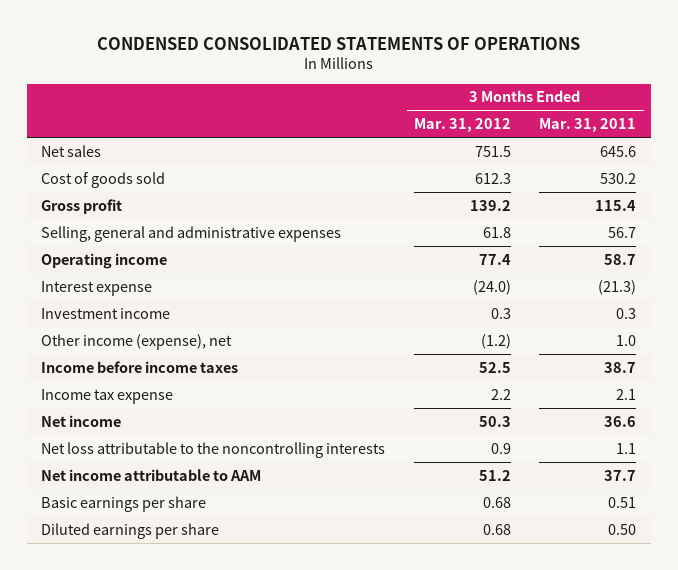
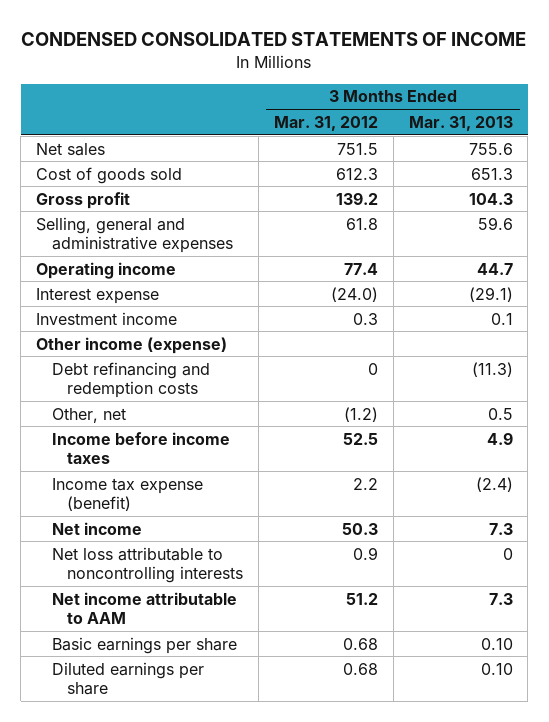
[96,36,580,50] CONDENSED CONSOLIDATED STATEMENTS OF OPERATIONS -> [21,31,527,46] CONDENSED CONSOLIDATED STATEMENTS OF INCOME
[539,118,637,133] Mar. 31, 2011 -> none
none -> [408,115,513,131] Mar. 31, 2013
none -> [36,336,228,354] Other income (expense)
none -> [51,361,210,398] Debt refinancing and redemption costs
[41,333,233,350] Other income (expense), net -> [51,407,126,423] Other, net
[41,388,174,404] Income tax expense -> [51,477,203,511] Income tax expense (benefit)
[41,441,386,458] Net loss attributable to the noncontrolling interests -> [51,546,244,583] Net loss attributable to noncontrolling interests

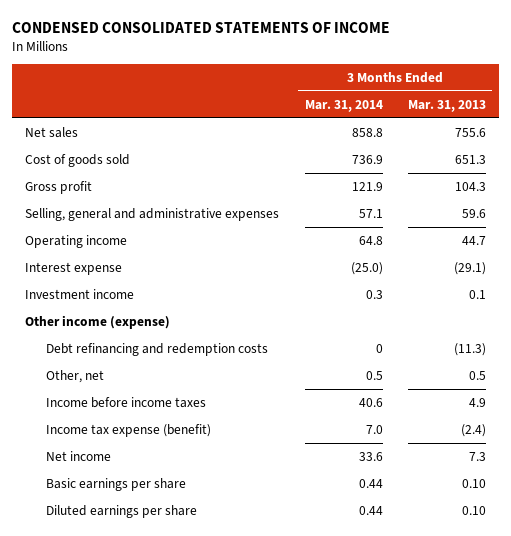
[273,115,378,131] Mar. 31, 2012 -> none
none -> [304,99,383,112] Mar. 31, 2014
[51,546,244,583] Net loss attributable to noncontrolling interests -> none
[51,591,237,624] Net income attributable to AAM -> none

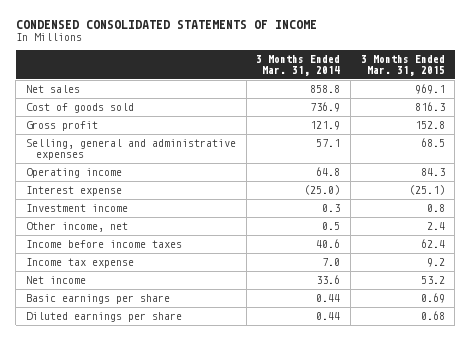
[408,99,487,112] Mar. 31, 2013 -> none
none -> [360,55,445,76] 3 Months Ended Mar. 31, 2015
[25,314,171,329] Other income (expense) -> none
[45,342,268,356] Debt refinancing and redemption costs -> none
[45,369,104,383] Other, net -> [25,221,128,232] Other income, net
[45,423,211,437] Income tax expense (benefit) -> [25,257,134,268] Income tax expense

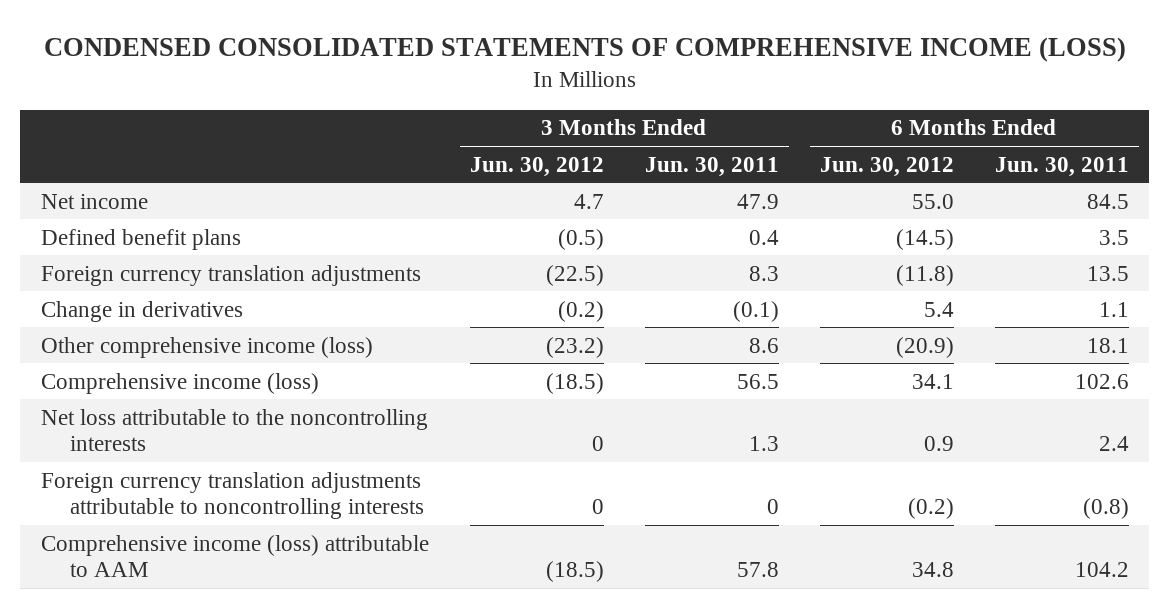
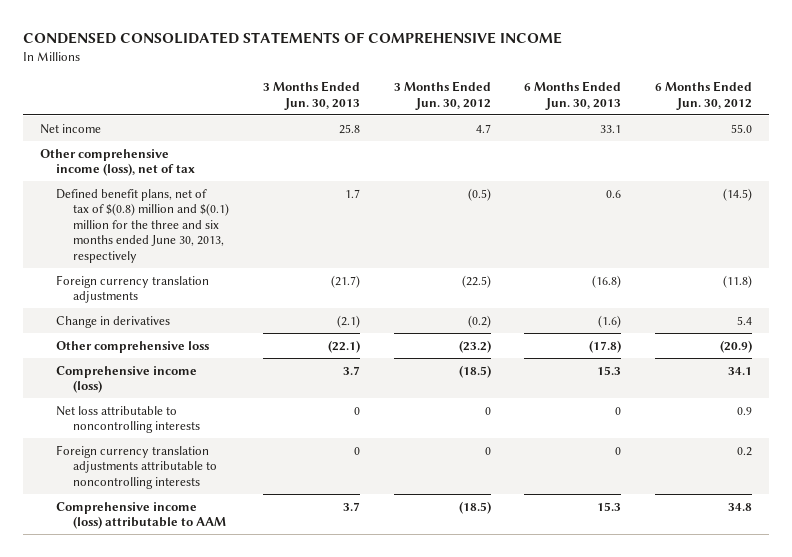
[43,36,1126,62] CONDENSED CONSOLIDATED STATEMENTS OF COMPREHENSIVE INCOME (LOSS) -> [22,32,562,45] CONDENSED CONSOLIDATED STATEMENTS OF COMPREHENSIVE INCOME
[644,156,779,177] Jun. 30, 2011 -> none
[994,156,1129,177] Jun. 30, 2011 -> none
none -> [262,81,360,110] 3 Months Ended Jun. 30, 2013
none -> [524,81,622,110] 6 Months Ended Jun. 30, 2013
none -> [39,148,196,177] Other comprehensive income (loss), net of tax
[40,228,241,250] Defined benefit plans -> [56,188,230,263] Defined benefit plans, net of tax of $(0.8) million and $(0.1) million for the three and six months ended June 30, 2013, respectively
[40,336,373,358] Other comprehensive income (loss) -> [56,340,210,353] Other comprehensive loss
[40,408,428,452] Net loss attributable to the noncontrolling interests -> [56,405,201,434] Net loss attributable to noncontrolling interests
[907,498,954,520] (0.2) -> [737,446,753,456] 0.2

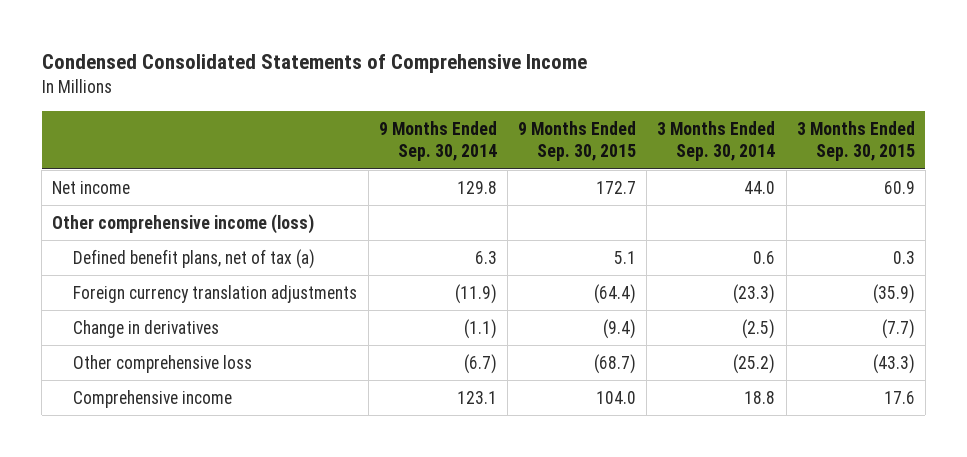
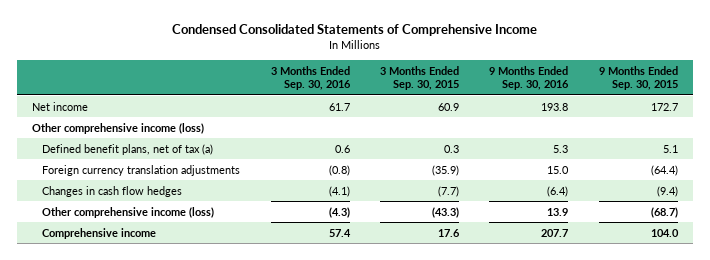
[378,120,497,162] 9 Months Ended Sep. 30, 2014 -> none
[657,120,776,162] 3 Months Ended Sep. 30, 2014 -> none
none -> [270,65,351,91] 3 Months Ended Sep. 30, 2016
none -> [489,65,570,91] 9 Months Ended Sep. 30, 2016
[73,319,220,338] Change in derivatives -> [42,185,183,197] Changes in cash flow hedges
[73,354,253,373] Other comprehensive loss -> [42,206,215,218] Other comprehensive income (loss)

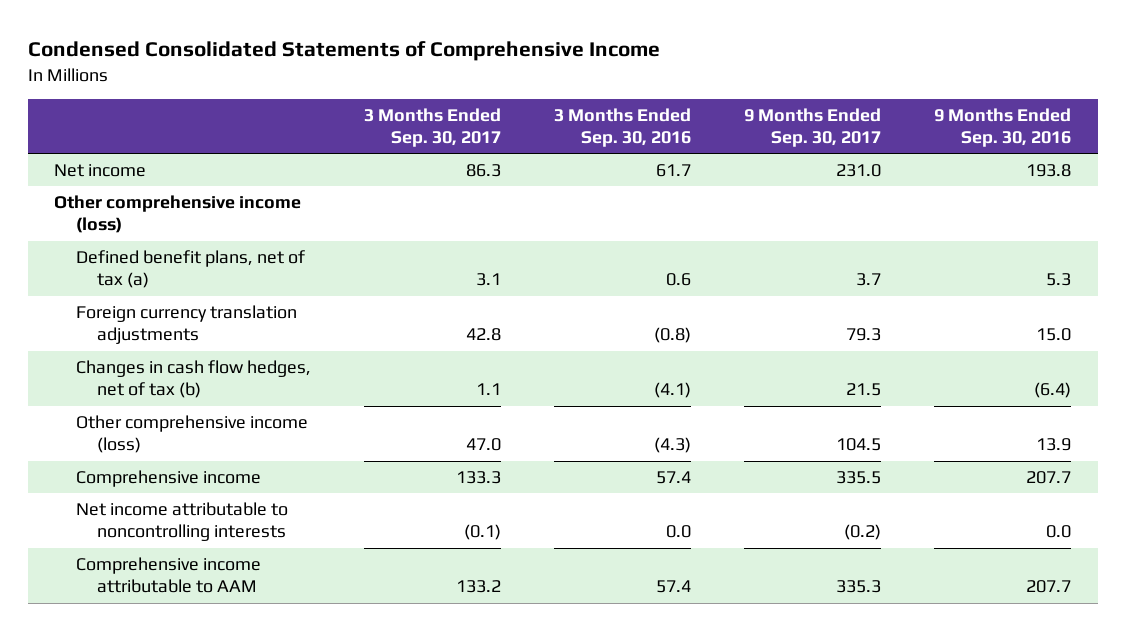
[380,65,460,91] 3 Months Ended Sep. 30, 2015 -> none
[598,65,678,91] 9 Months Ended Sep. 30, 2015 -> none
none -> [364,107,502,148] 3 Months Ended Sep. 30, 2017
none -> [744,107,882,148] 9 Months Ended Sep. 30, 2017
[42,185,183,197] Changes in cash flow hedges -> [75,359,311,399] Changes in cash flow hedges, net of tax (b)
none -> [75,501,288,542] Net income attributable to noncontrolling interests
none -> [75,556,261,594] Comprehensive income attributable to AAM

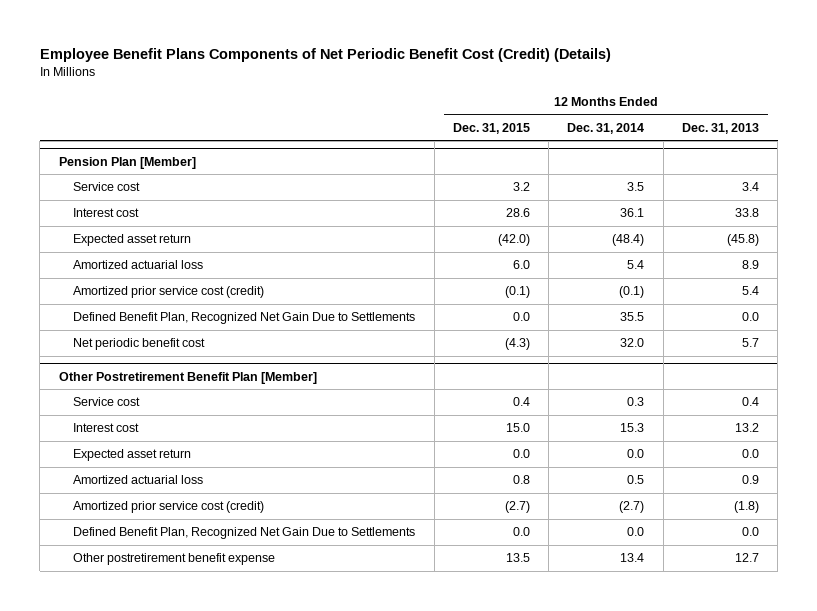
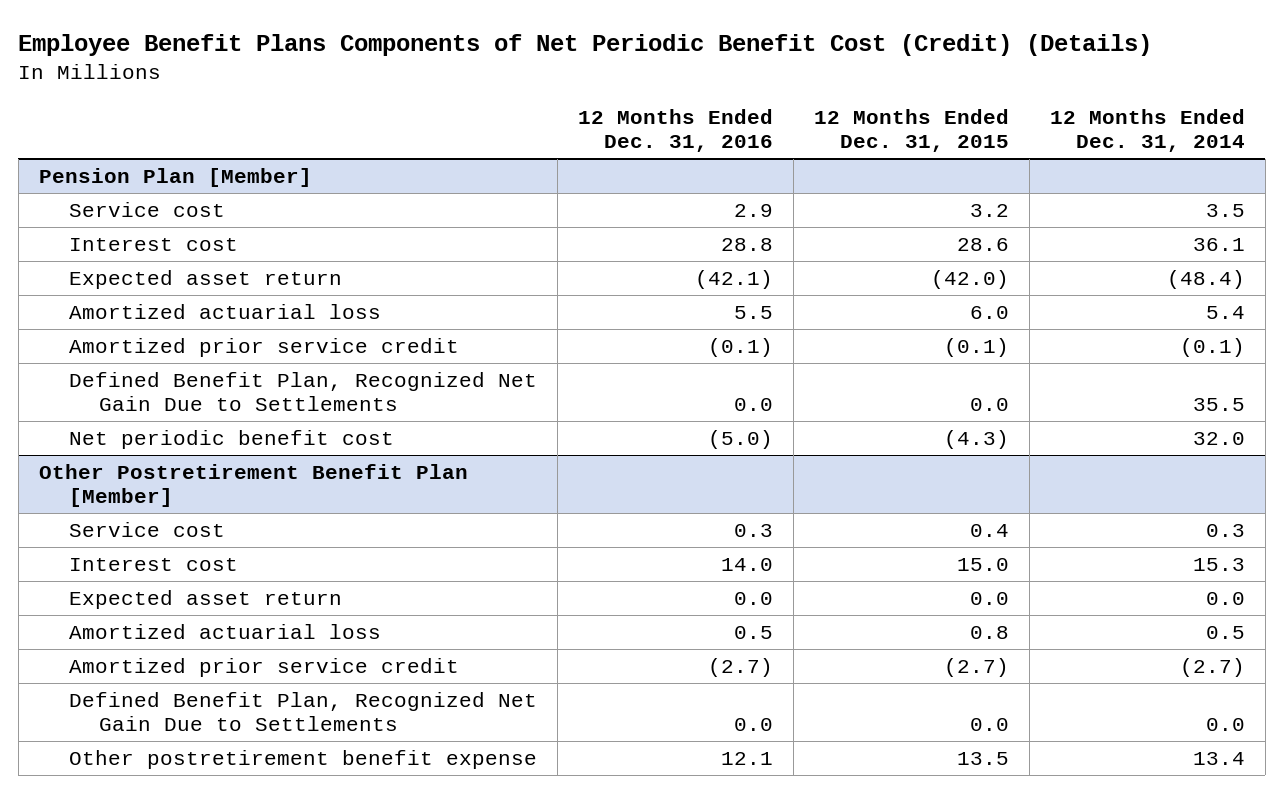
[681,122,759,134] Dec. 31, 2013 -> none
none -> [577,108,773,153] 12 Months Ended Dec. 31, 2016
[73,286,265,299] Amortized prior service cost (credit) -> [68,337,459,357] Amortized prior service credit
[73,501,265,514] Amortized prior service cost (credit) -> [68,657,459,677] Amortized prior service credit

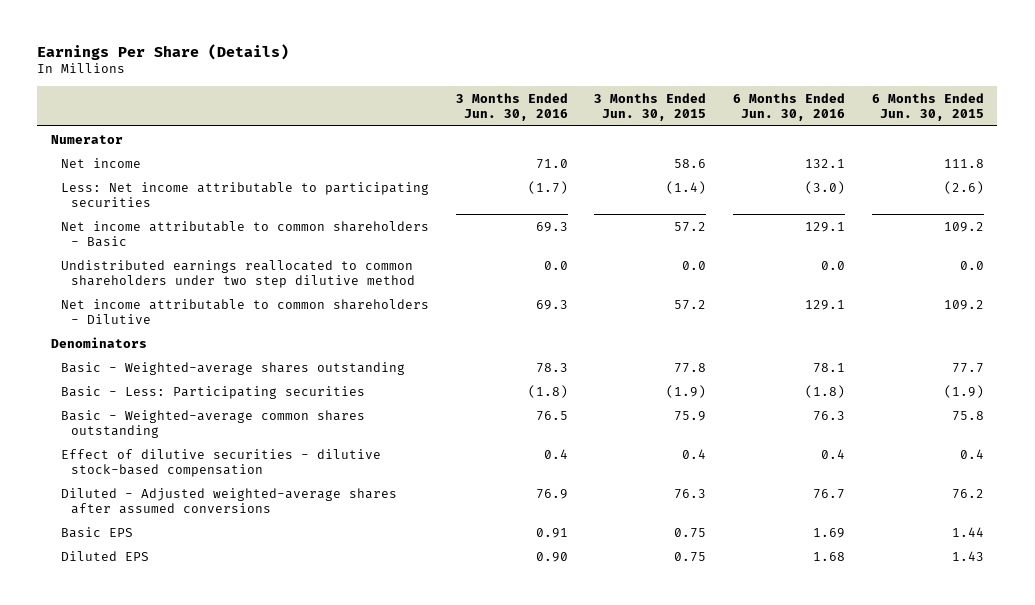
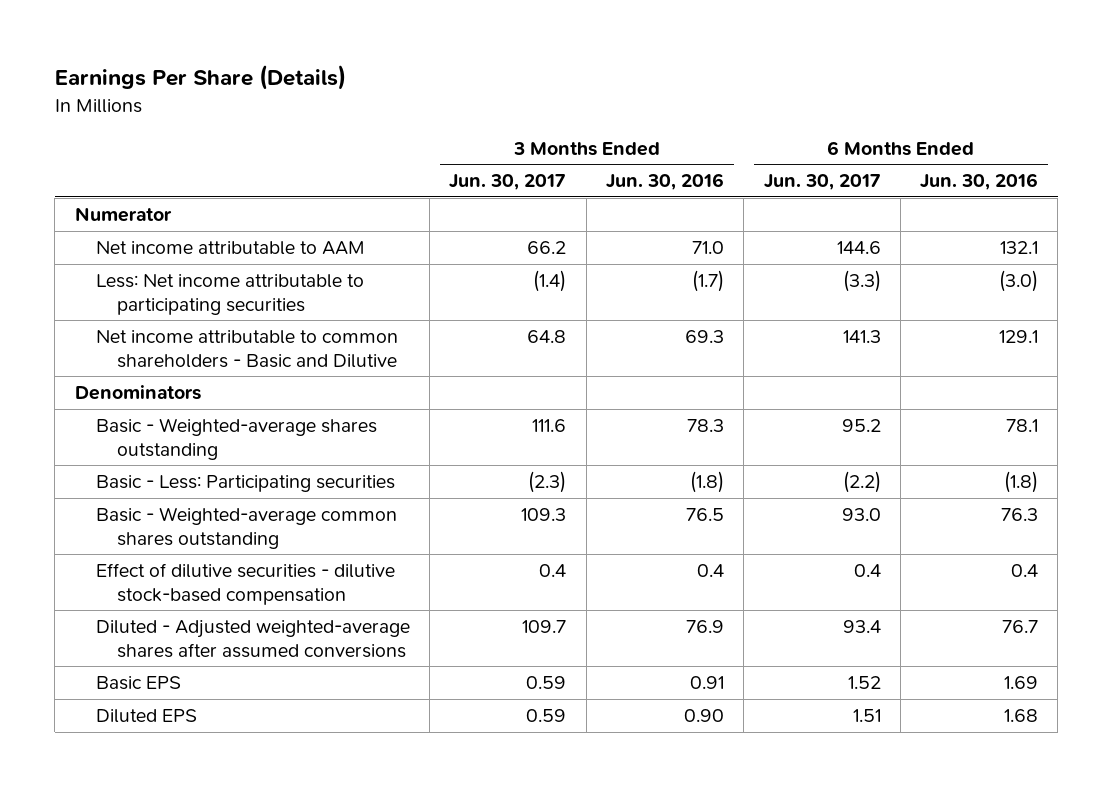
[594,92,707,121] 3 Months Ended Jun. 30, 2015 -> none
[872,92,985,121] 6 Months Ended Jun. 30, 2015 -> none
none -> [449,174,567,191] Jun. 30, 2017
none -> [763,174,881,191] Jun. 30, 2017
[60,157,141,168] Net income -> [95,240,365,255] Net income attributable to AAM
[60,220,429,247] Net income attributable to common shareholders - Basic -> none
[60,259,415,288] Undistributed earnings reallocated to common shareholders under two step dilutive method -> none
[60,298,429,324] Net income attributable to common shareholders - Dilutive -> [95,329,398,368] Net income attributable to common shareholders - Basic and Dilutive

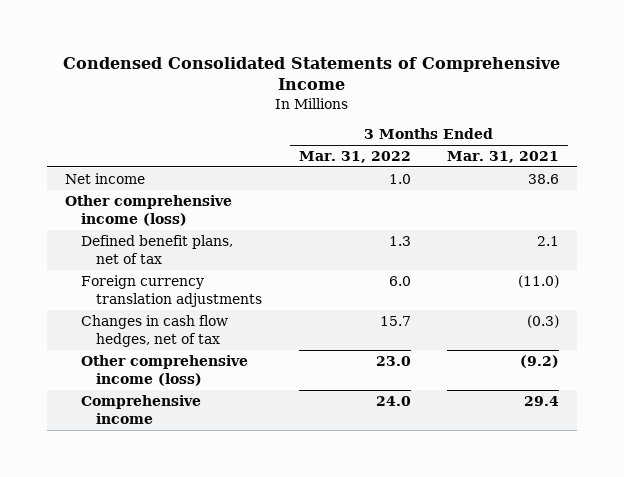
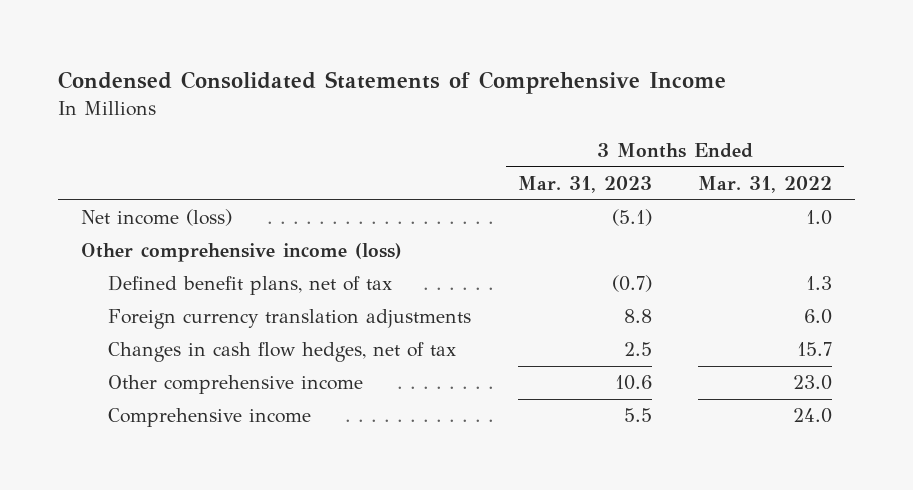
[447,151,560,164] Mar. 31, 2021 -> none
none -> [517,176,652,194] Mar. 31, 2023
[65,173,146,185] Net income -> [81,209,233,227] Net income (loss)
[80,355,248,386] Other comprehensive income (loss) -> [108,375,364,395] Other comprehensive income

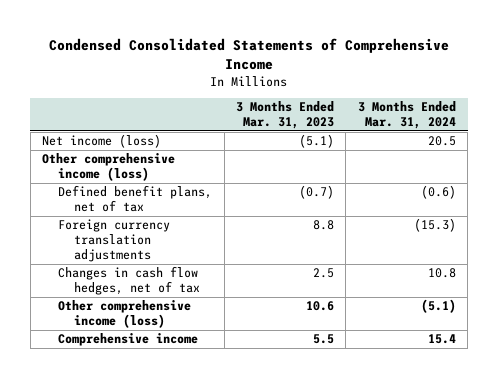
[698,176,833,194] Mar. 31, 2022 -> none
none -> [357,101,456,130] 3 Months Ended Mar. 31, 2024
[108,375,364,395] Other comprehensive income -> [58,300,192,329] Other comprehensive income (loss)

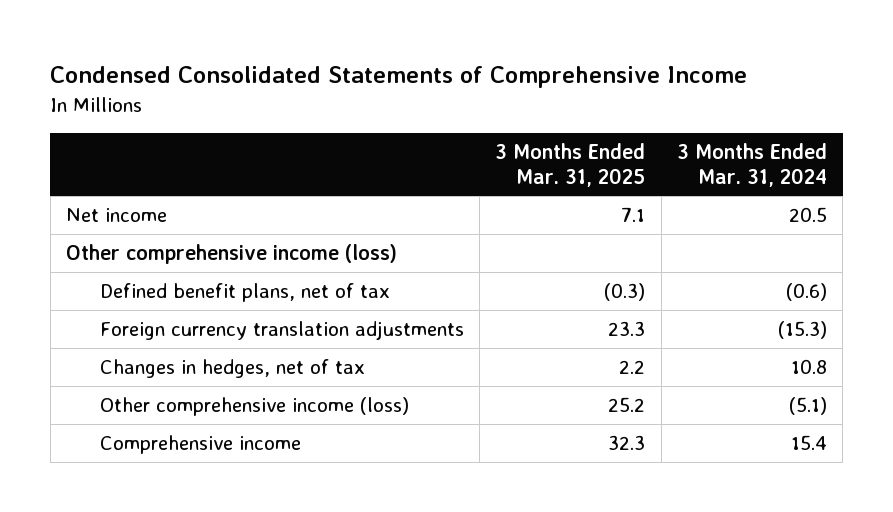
[236,101,335,130] 3 Months Ended Mar. 31, 2023 -> none
none -> [495,143,646,187] 3 Months Ended Mar. 31, 2025
[42,134,162,149] Net income (loss) -> [66,208,168,223] Net income
[58,266,201,296] Changes in cash flow hedges, net of tax -> [99,359,365,379] Changes in hedges, net of tax

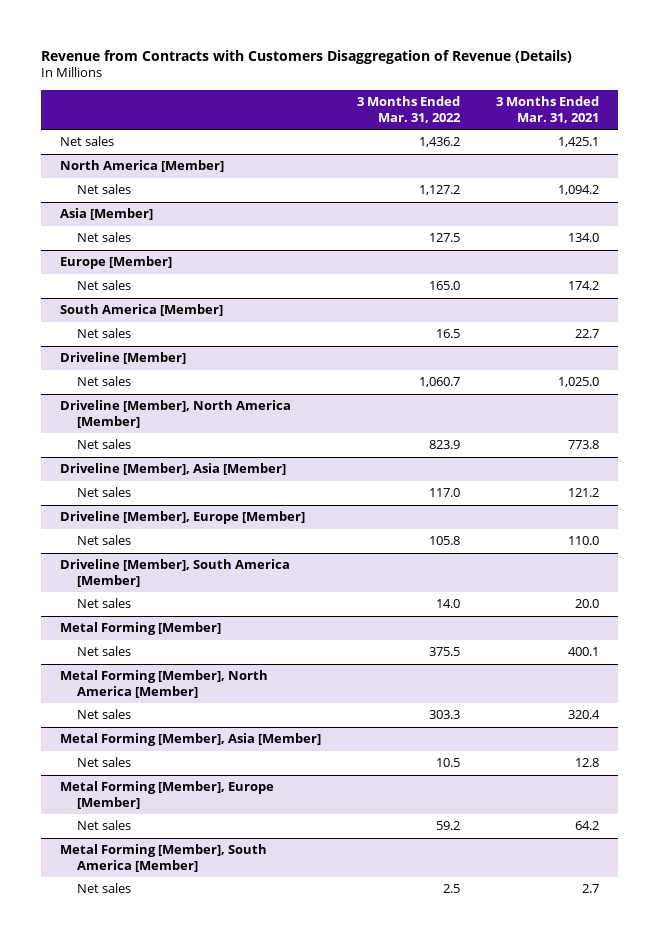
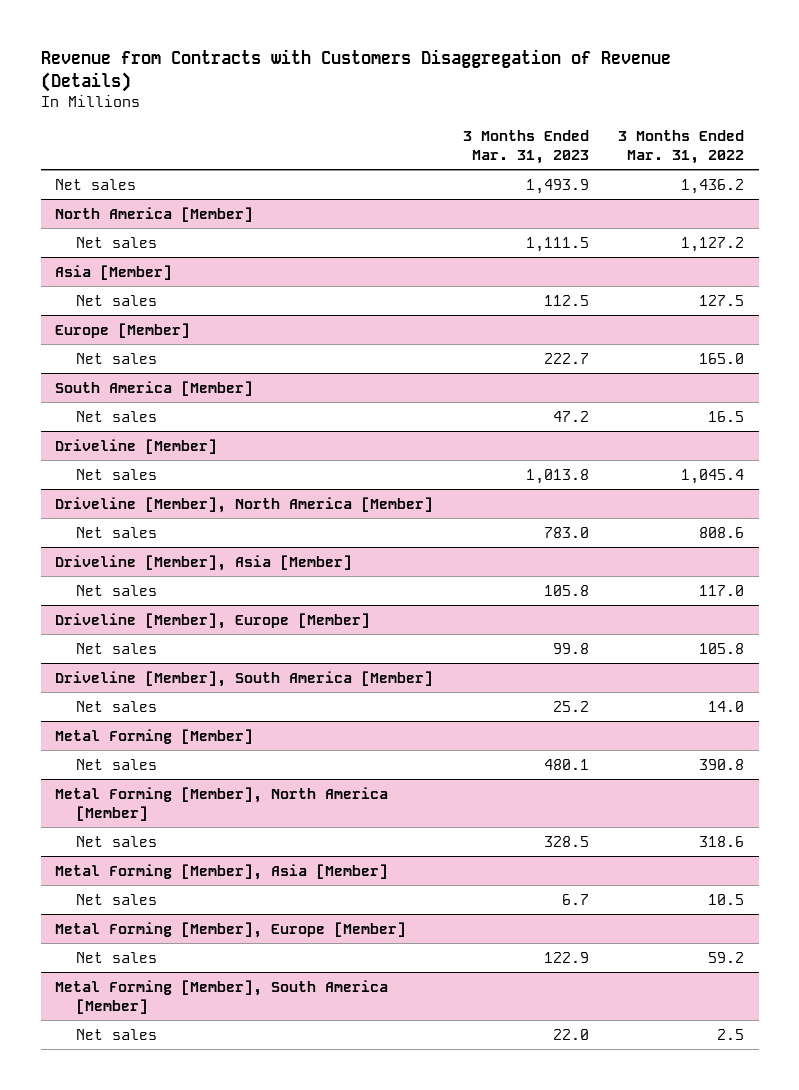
[496,96,600,123] 3 Months Ended Mar. 31, 2021 -> none
none -> [462,130,589,164] 3 Months Ended Mar. 31, 2023
[419,377,461,388] 1,060.7 -> [680,468,744,484] 1,045.4
[429,440,461,450] 823.9 -> [698,526,744,538] 808.6
[429,647,461,657] 375.5 -> [698,758,744,770] 390.8
[429,710,461,720] 303.3 -> [698,835,744,847] 318.6

